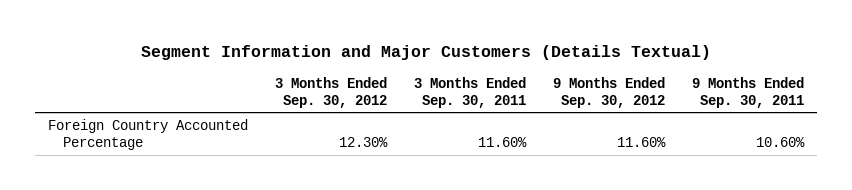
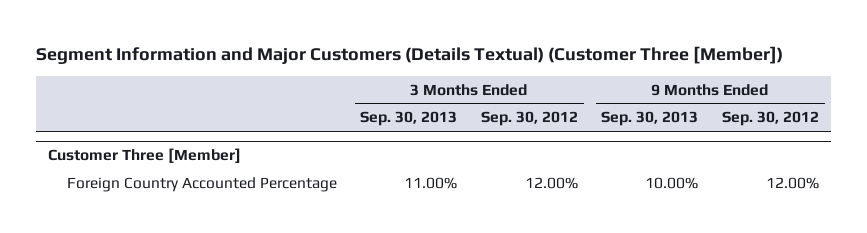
[140,44,711,60] Segment Information and Major Customers (Details Textual) -> [35,46,783,65] Segment Information and Major Customers (Details Textual) (Customer Three [Member])
[413,76,526,108] 3 Months Ended Sep. 30, 2011 -> none
[691,76,804,108] 9 Months Ended Sep. 30, 2011 -> none
none -> [360,111,458,127] Sep. 30, 2013
none -> [601,111,699,127] Sep. 30, 2013
none -> [47,148,241,164] Customer Three [Member]
[338,136,388,147] 12.30% -> [524,176,578,189] 12.00%
[616,136,666,147] 11.60% -> [765,176,819,189] 12.00%

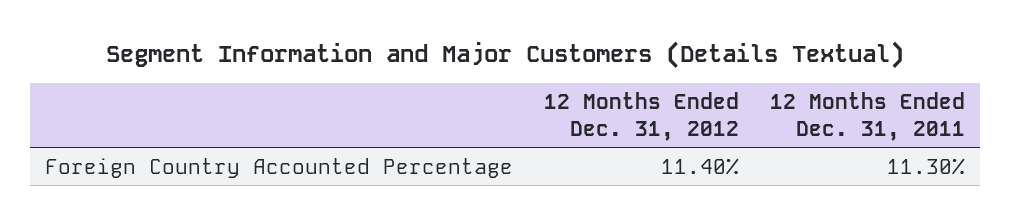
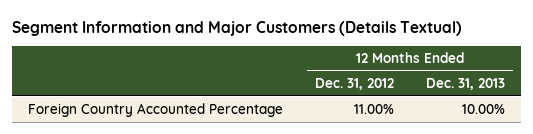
[769,92,965,142] 12 Months Ended Dec. 31, 2011 -> none
none -> [425,77,505,90] Dec. 31, 2013
[661,157,740,175] 11.40% -> [353,104,394,115] 11.00%

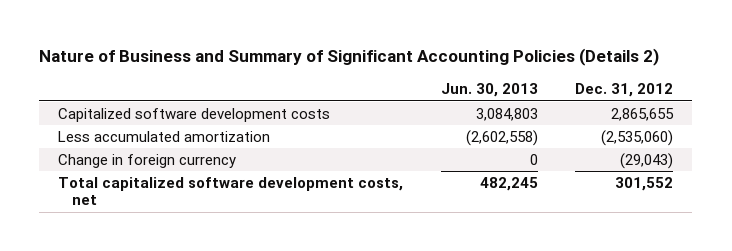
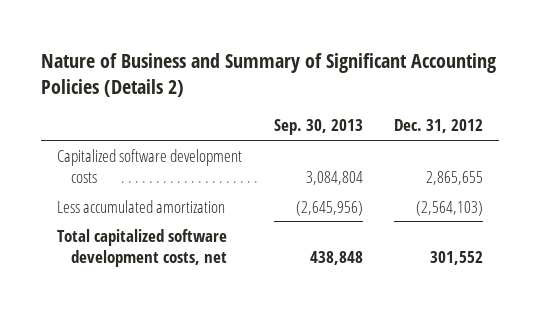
[440,83,538,98] Jun. 30, 2013 -> none
none -> [273,119,363,136] Sep. 30, 2013
[58,153,237,168] Change in foreign currency -> none
[601,129,674,146] (2,535,060) -> [416,200,484,216] (2,564,103)

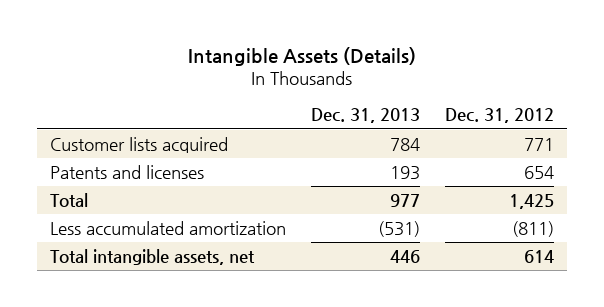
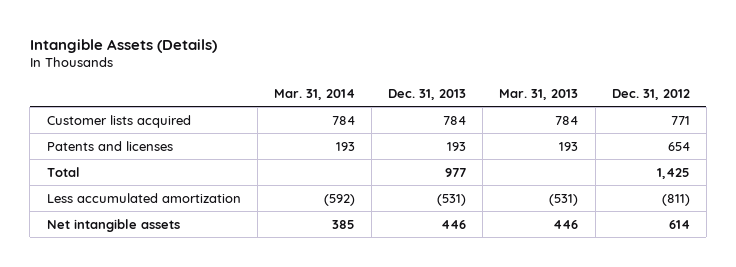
none -> [273,88,355,100] Mar. 31, 2014
none -> [499,88,579,100] Mar. 31, 2013
[49,248,255,265] Total intangible assets, net -> [46,218,180,232] Net intangible assets

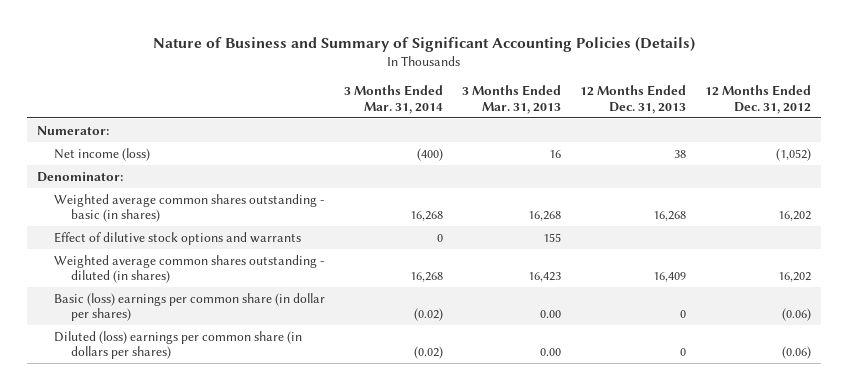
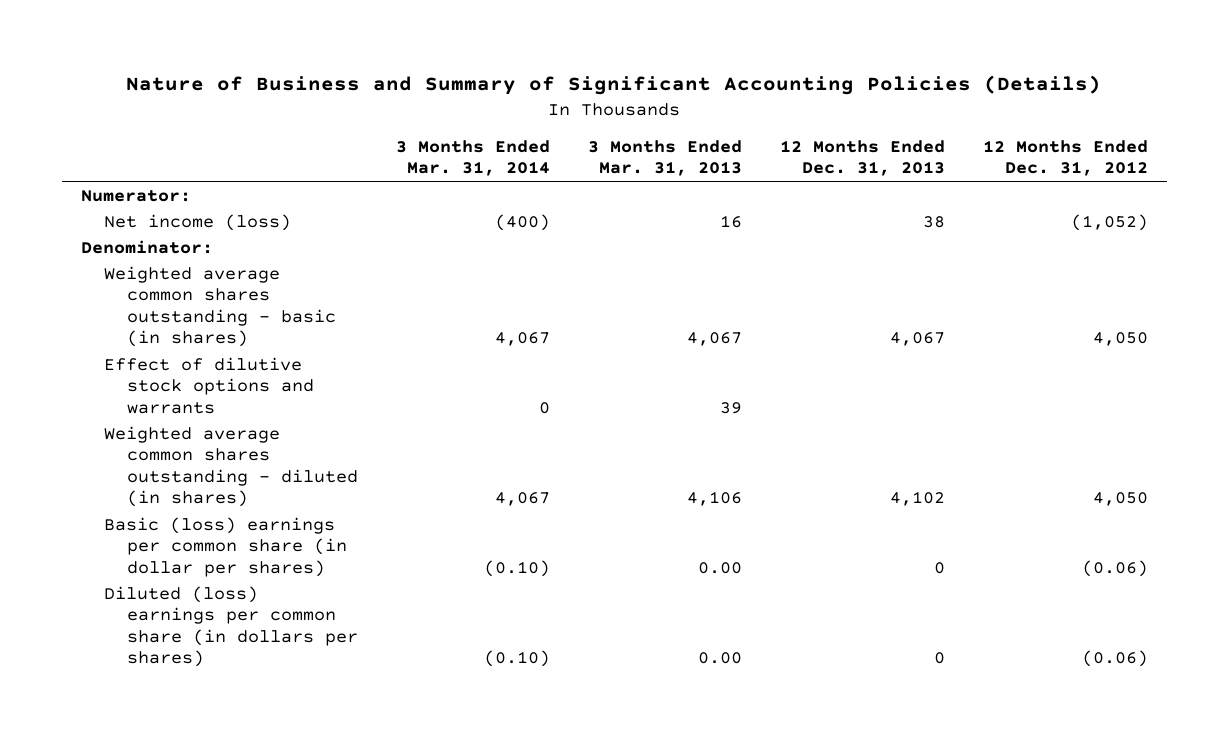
[409,211,443,222] 16,268 -> [495,332,551,347] 4,067
[527,211,561,222] 16,268 -> [687,332,743,347] 4,067
[653,211,687,222] 16,268 -> [890,332,946,347] 4,067
[778,211,812,222] 16,202 -> [1092,332,1148,347] 4,050
[542,232,561,242] 155 -> [720,401,743,414] 39
[409,272,443,283] 16,268 -> [495,492,551,507] 4,067
[527,272,561,283] 16,423 -> [687,491,743,507] 4,106
[653,272,687,283] 16,409 -> [890,491,946,507] 4,102
[778,272,812,283] 16,202 -> [1092,492,1148,507] 4,050
[413,308,443,322] (0.02) -> [484,559,551,577] (0.10)
[413,346,443,360] (0.02) -> [484,650,551,668] (0.10)

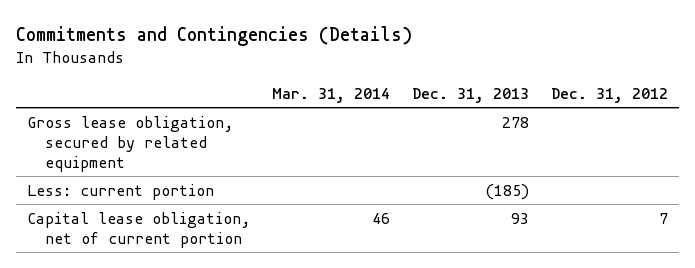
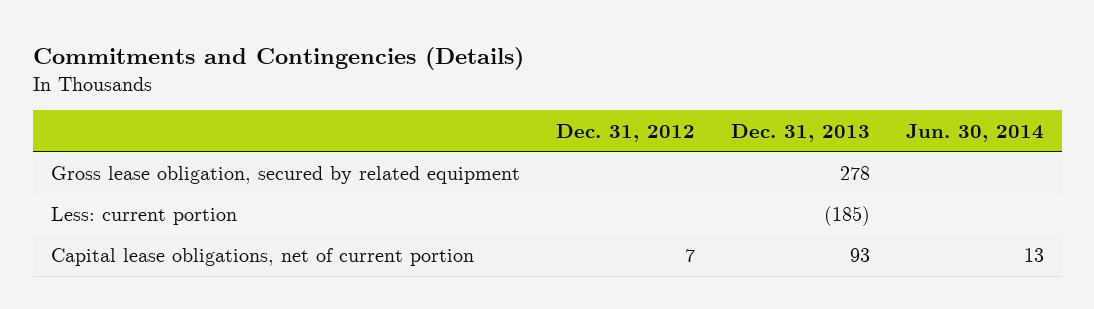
[271,87,390,103] Mar. 31, 2014 -> none
none -> [905,123,1044,142] Jun. 30, 2014
[26,211,250,248] Capital lease obligation, net of current portion -> [50,248,474,267] Capital lease obligations, net of current portion

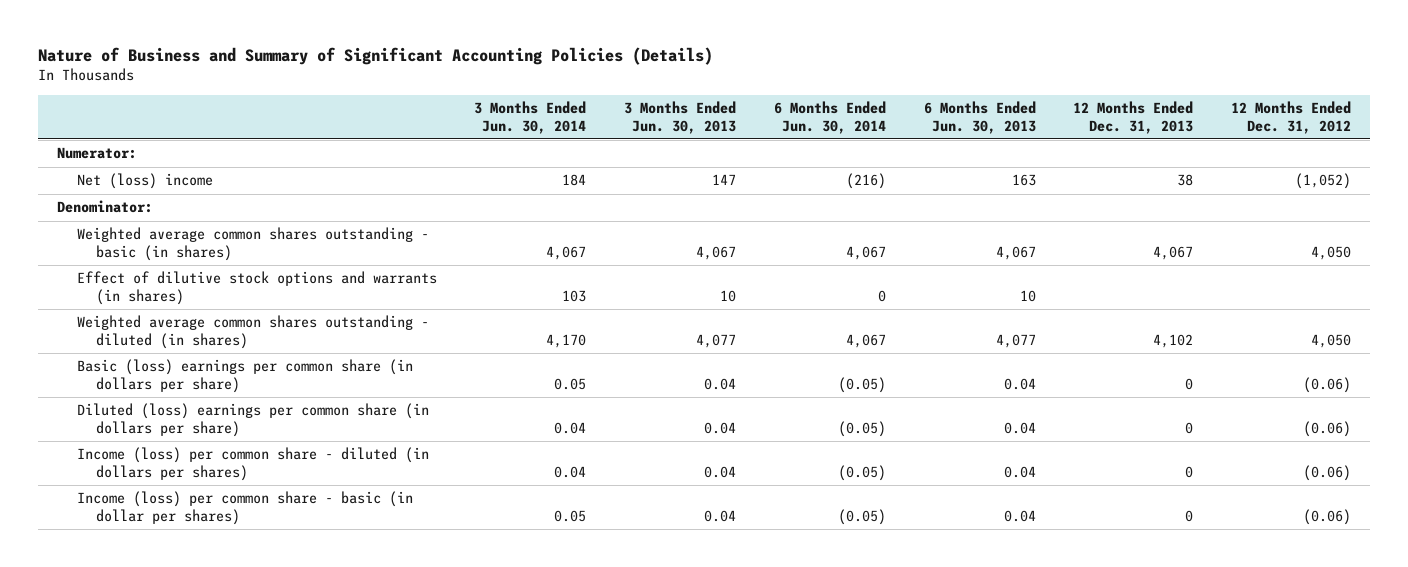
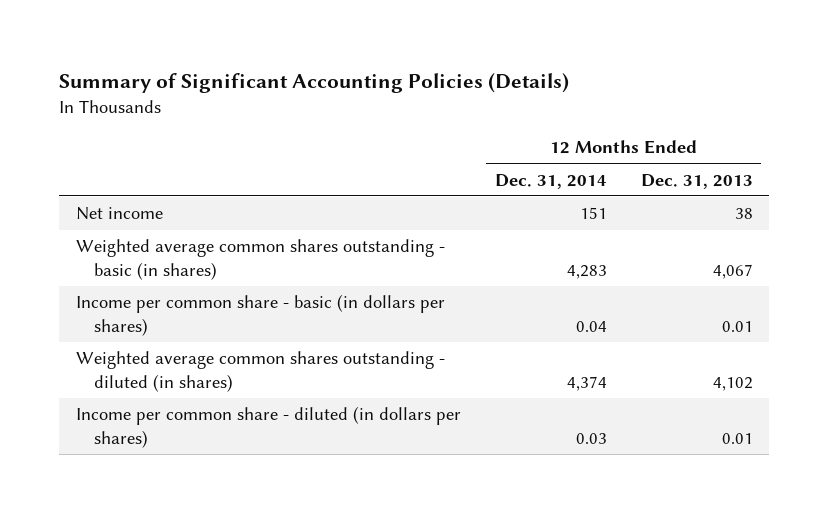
[38,46,714,65] Nature of Business and Summary of Significant Accounting Policies (Details) -> [59,72,570,93] Summary of Significant Accounting Policies (Details)
[474,101,587,134] 3 Months Ended Jun. 30, 2014 -> none
[624,101,737,134] 3 Months Ended Jun. 30, 2013 -> none
[773,101,886,134] 6 Months Ended Jun. 30, 2014 -> none
[923,101,1036,134] 6 Months Ended Jun. 30, 2013 -> none
[1231,101,1352,134] 12 Months Ended Dec. 31, 2012 -> none
none -> [494,173,607,189] Dec. 31, 2014
[57,147,138,160] Numerator: -> none
[57,200,154,214] Denominator: -> none
[76,173,213,190] Net (loss) income -> [76,207,164,221] Net income
[76,271,437,305] Effect of dilutive stock options and warrants (in shares) -> none
none -> [76,294,446,336] Income per common share - basic (in dollars per shares)
[76,359,413,393] Basic (loss) earnings per common share (in dollars per share) -> none
[76,447,429,481] Income (loss) per common share - diluted (in dollars per shares) -> none
[76,491,413,525] Income (loss) per common share - basic (in dollar per shares) -> none
[76,403,429,437] Diluted (loss) earnings per common share (in dollars per share) -> [76,406,462,448] Income per common share - diluted (in dollars per shares)
[1185,421,1194,434] 0 -> [721,432,753,444] 0.01

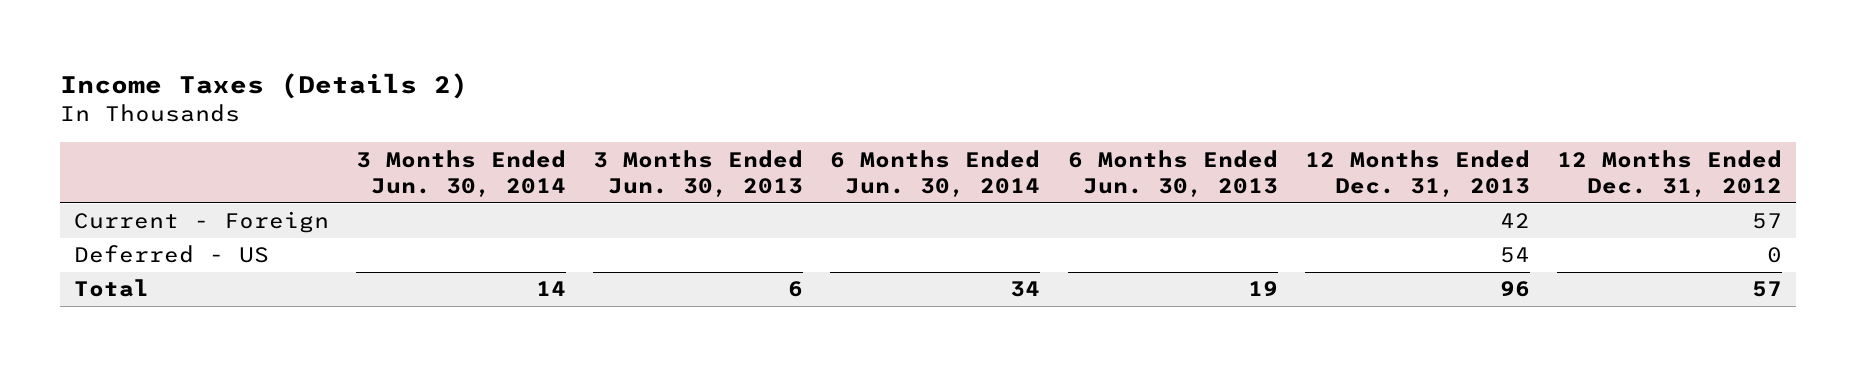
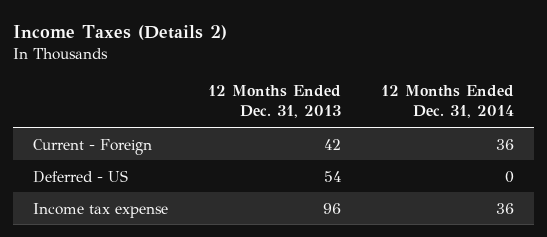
[355,149,566,198] 3 Months Ended Jun. 30, 2014 -> none
[593,149,804,198] 3 Months Ended Jun. 30, 2013 -> none
[830,149,1041,198] 6 Months Ended Jun. 30, 2014 -> none
[1067,149,1278,198] 6 Months Ended Jun. 30, 2013 -> none
[1557,149,1783,198] 12 Months Ended Dec. 31, 2012 -> none
none -> [380,84,514,119] 12 Months Ended Dec. 31, 2014
[73,279,149,298] Total -> [33,202,169,218] Income tax expense

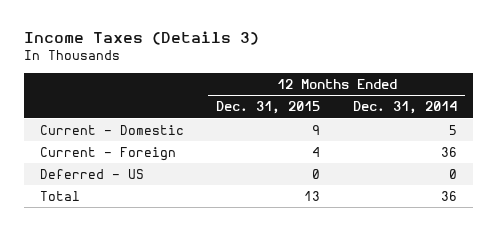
[13,24,228,40] Income Taxes (Details 2) -> [23,31,259,46] Income Taxes (Details 3)
[208,84,342,119] 12 Months Ended Dec. 31, 2013 -> none
none -> [216,101,321,115] Dec. 31, 2015
none -> [39,125,184,136] Current - Domestic
[33,202,169,218] Income tax expense -> [39,191,80,202] Total

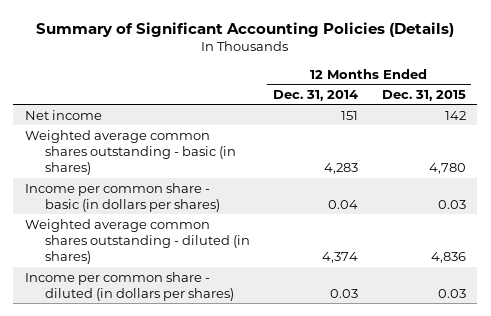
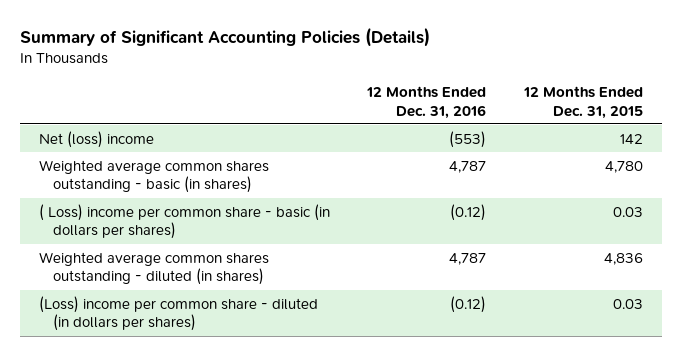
[273,89,359,101] Dec. 31, 2014 -> none
none -> [366,85,487,119] 12 Months Ended Dec. 31, 2016
[25,109,103,120] Net income -> [38,130,154,148] Net (loss) income
[25,182,220,212] Income per common share - basic (in dollars per shares) -> [38,203,330,240] ( Loss) income per common share - basic (in dollars per shares)
[25,271,234,301] Income per common share - diluted (in dollars per shares) -> [38,295,318,332] (Loss) income per common share - diluted (in dollars per shares)

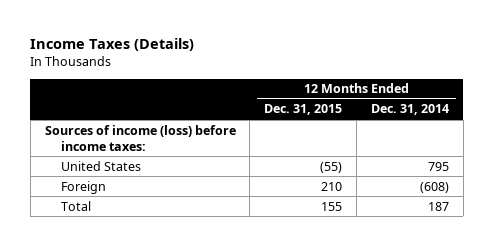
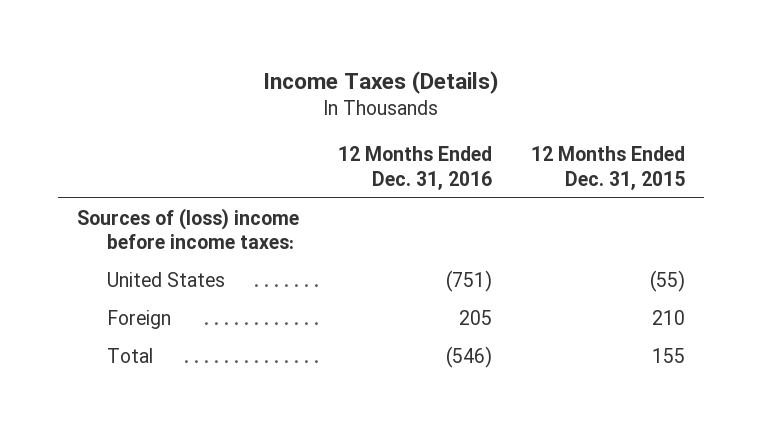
[371,104,450,116] Dec. 31, 2014 -> none
none -> [338,146,493,190] 12 Months Ended Dec. 31, 2016
[44,124,236,151] Sources of income (loss) before income taxes: -> [77,208,300,250] Sources of (loss) income before income taxes:

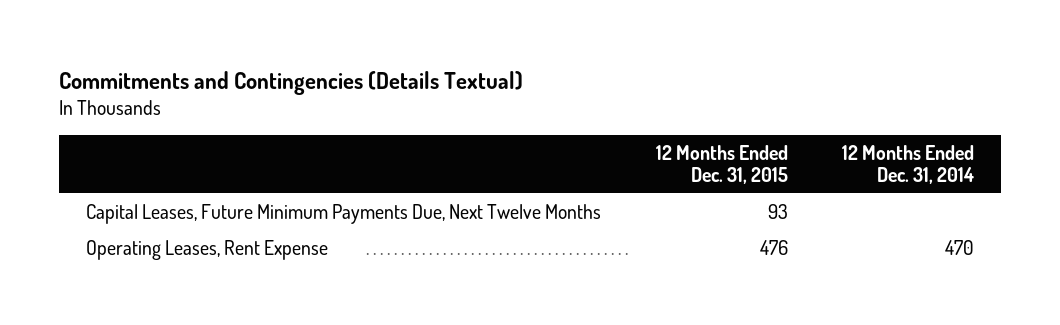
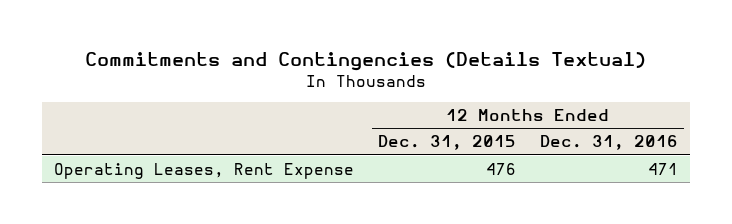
[842,144,975,185] 12 Months Ended Dec. 31, 2014 -> none
none -> [539,135,678,151] Dec. 31, 2016
[86,203,602,224] Capital Leases, Future Minimum Payments Due, Next Twelve Months -> none

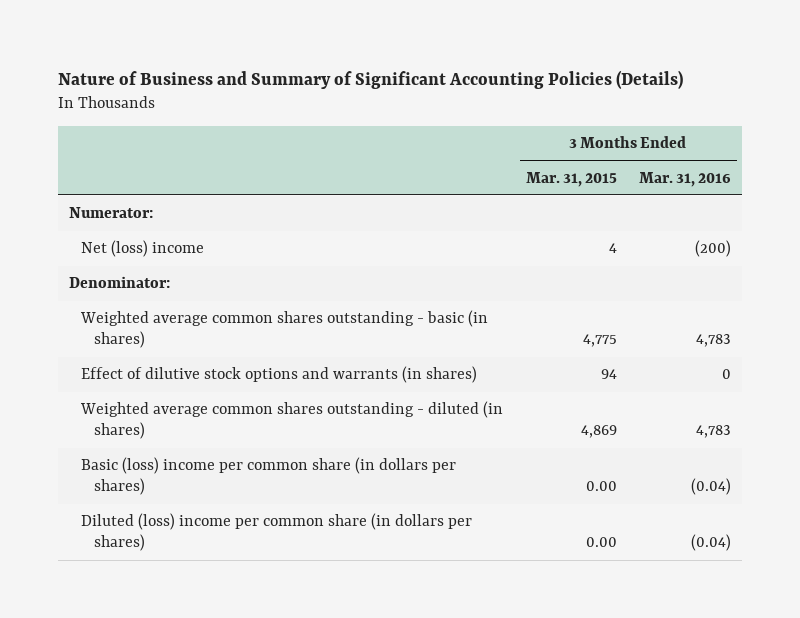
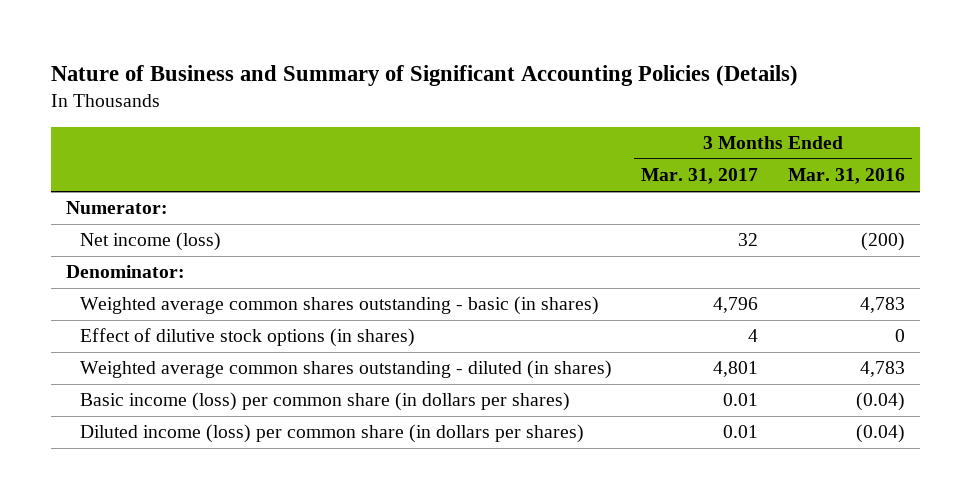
[525,171,617,187] Mar. 31, 2015 -> none
none -> [641,168,759,185] Mar. 31, 2017
[81,240,205,258] Net (loss) income -> [79,232,221,252] Net income (loss)
[81,366,478,384] Effect of dilutive stock options and warrants (in shares) -> [79,328,415,348] Effect of dilutive stock options (in shares)
[81,457,457,496] Basic (loss) income per common share (in dollars per shares) -> [79,392,570,412] Basic income (loss) per common share (in dollars per shares)
[81,513,473,552] Diluted (loss) income per common share (in dollars per shares) -> [79,424,584,444] Diluted income (loss) per common share (in dollars per shares)

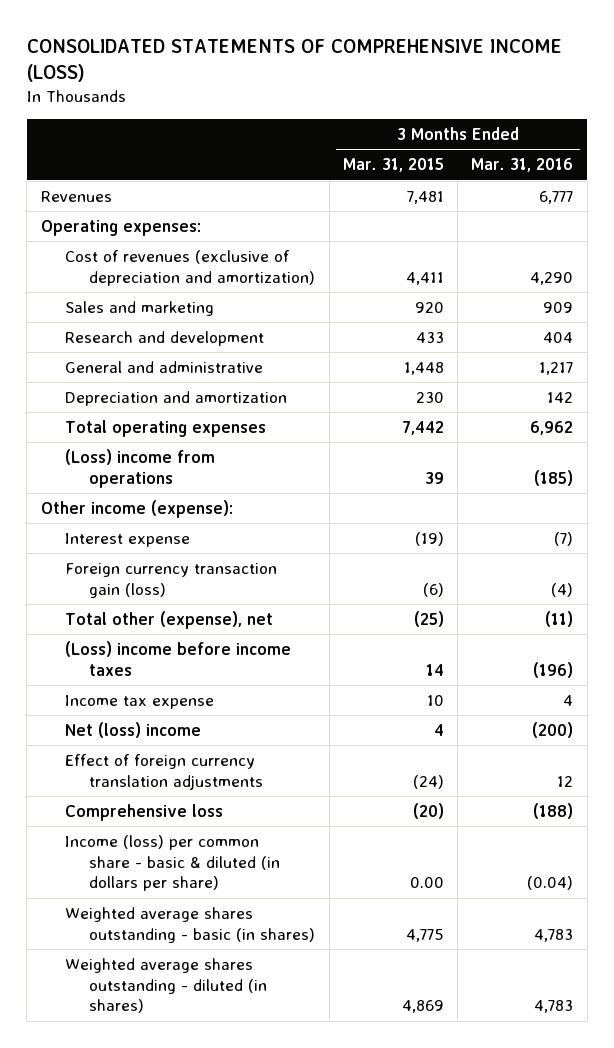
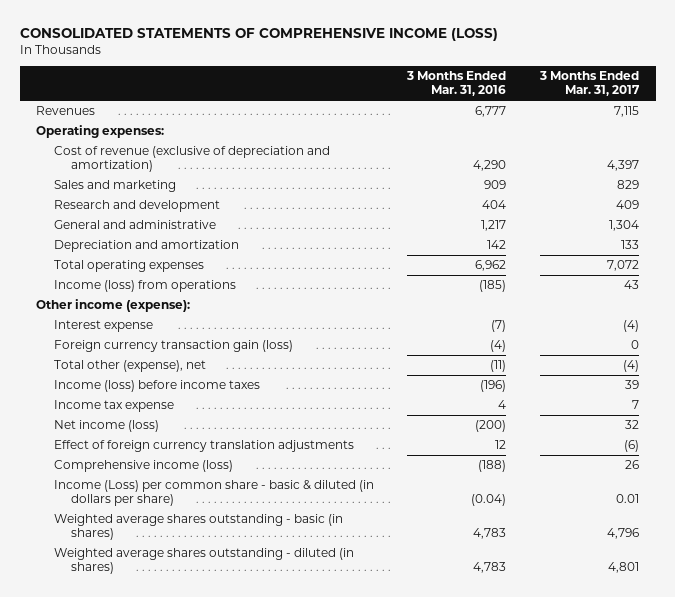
[342,158,444,173] Mar. 31, 2015 -> none
none -> [538,71,640,97] 3 Months Ended Mar. 31, 2017
[65,249,316,286] Cost of revenues (exclusive of depreciation and amortization) -> [53,146,330,173] Cost of revenue (exclusive of depreciation and amortization)
[65,448,216,488] (Loss) income from operations -> [53,280,236,293] Income (loss) from operations
[65,640,292,676] (Loss) income before income taxes -> [53,380,260,393] Income (loss) before income taxes
[65,721,202,738] Net (loss) income -> [53,420,159,433] Net income (loss)
[65,803,224,821] Comprehensive loss -> [53,460,233,473] Comprehensive income (loss)
[65,834,281,892] Income (loss) per common share - basic & diluted (in dollars per share) -> [53,480,374,507] Income (Loss) per common share - basic & diluted (in dollars per share)

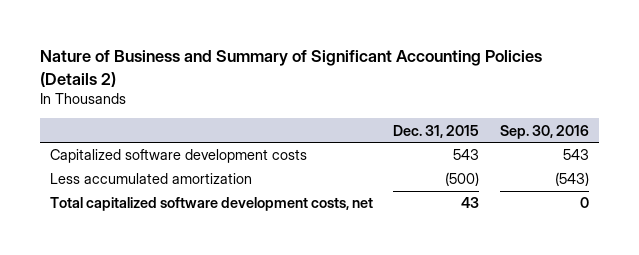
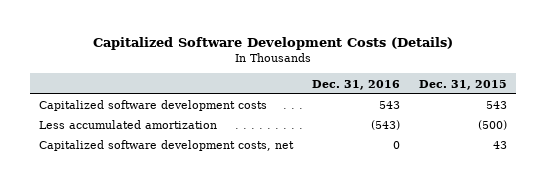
[39,50,542,87] Nature of Business and Summary of Significant Accounting Policies (Details 2) -> [92,37,453,51] Capitalized Software Development Costs (Details)
[499,124,589,139] Sep. 30, 2016 -> none
none -> [311,79,400,90] Dec. 31, 2016
[50,197,374,212] Total capitalized software development costs, net -> [39,140,295,152] Capitalized software development costs, net

